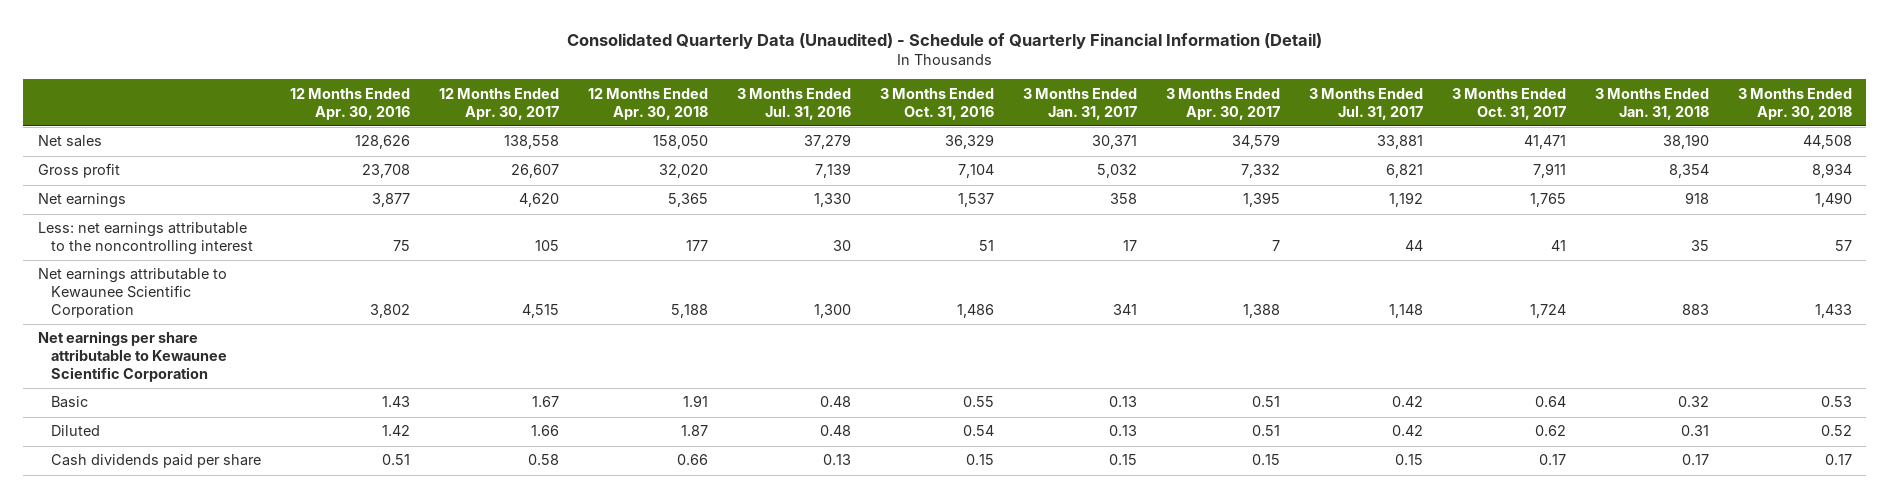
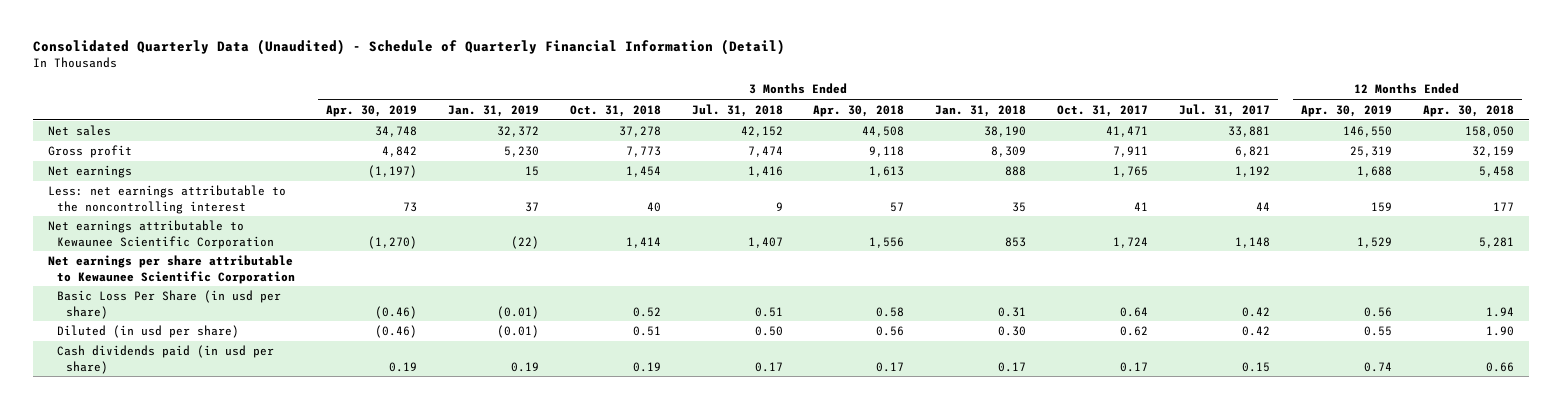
[289,87,410,120] 12 Months Ended Apr. 30, 2016 -> none
[438,87,559,120] 12 Months Ended Apr. 30, 2017 -> none
[736,87,851,120] 3 Months Ended Jul. 31, 2016 -> none
[879,87,994,120] 3 Months Ended Oct. 31, 2016 -> none
[1022,87,1137,120] 3 Months Ended Jan. 31, 2017 -> none
[1165,87,1280,120] 3 Months Ended Apr. 30, 2017 -> none
none -> [325,104,417,117] Apr. 30, 2019
none -> [447,104,539,117] Jan. 31, 2019
none -> [569,104,661,117] Oct. 31, 2018
none -> [691,103,783,117] Jul. 31, 2018
none -> [1301,104,1393,117] Apr. 30, 2019
[658,164,708,179] 32,020 -> [1471,146,1514,158] 32,159
[1668,164,1709,179] 8,354 -> [991,146,1027,158] 8,309
[1811,163,1852,179] 8,934 -> [869,146,905,158] 9,118
[667,193,708,208] 5,365 -> [1478,166,1514,178] 5,458
[1684,192,1709,205] 918 -> [1005,166,1027,177] 888
[1814,192,1852,208] 1,490 -> [869,166,905,178] 1,613
[670,303,708,318] 5,188 -> [1478,236,1514,248] 5,281
[1681,303,1709,315] 883 -> [1005,236,1027,247] 853
[1814,303,1852,318] 1,433 -> [869,236,905,248] 1,556
[50,396,88,409] Basic -> none
none -> [56,290,281,319] Basic Loss Per Share (in usd per share)
[50,425,100,437] Diluted -> [56,325,239,339] Diluted (in usd per share)
[680,425,708,437] 1.87 -> [1485,326,1514,337] 1.90
[1680,425,1709,437] 0.31 -> [998,326,1027,337] 0.30
[1820,425,1852,437] 0.52 -> [876,326,905,337] 0.56
[50,454,261,469] Cash dividends paid per share -> [56,345,274,374] Cash dividends paid (in usd per share)

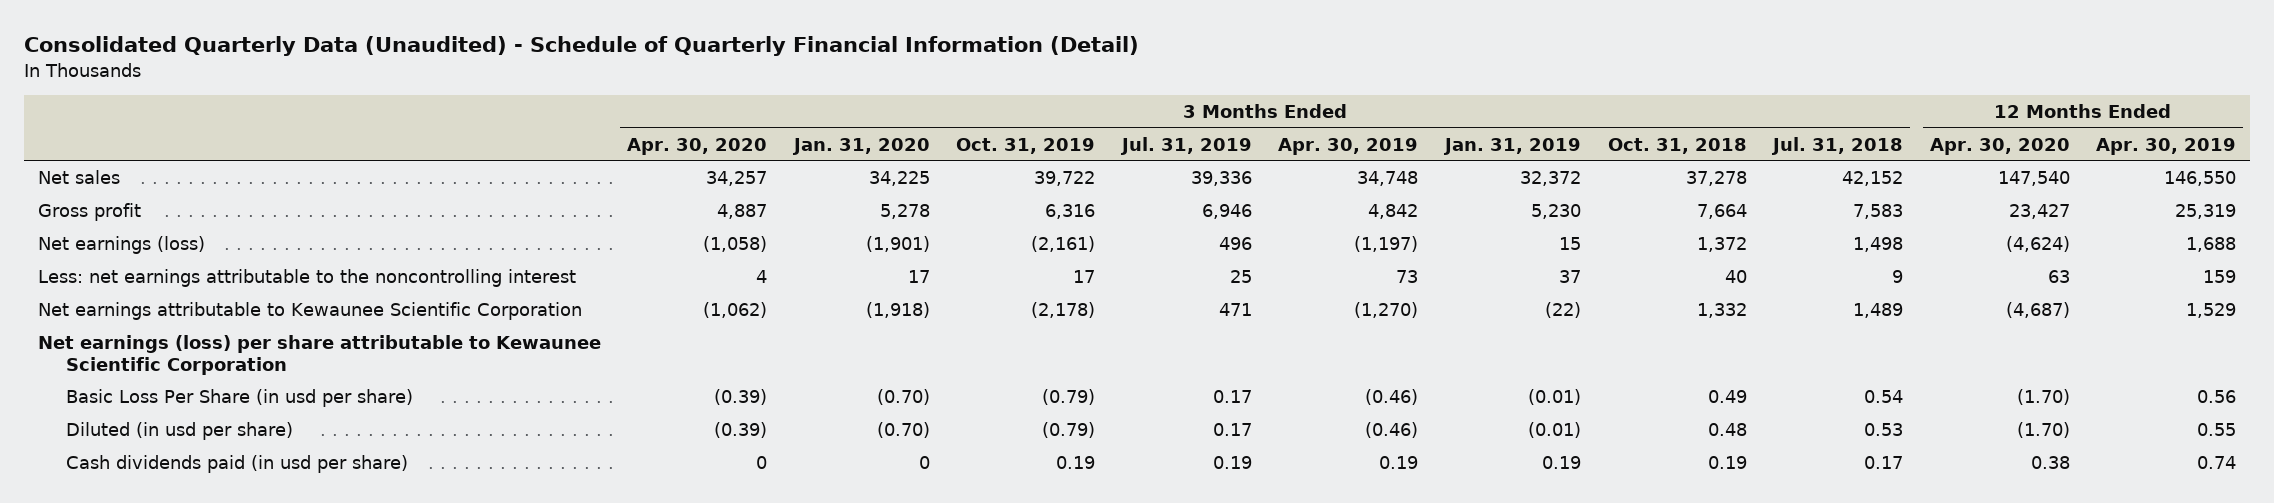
[813,104,905,117] Apr. 30, 2018 -> none
[935,104,1027,117] Jan. 31, 2018 -> none
[1057,104,1149,117] Oct. 31, 2017 -> none
[1179,103,1271,117] Jul. 31, 2017 -> none
[1422,104,1514,117] Apr. 30, 2018 -> none
none -> [627,137,768,155] Apr. 30, 2020
none -> [791,137,930,155] Jan. 31, 2020
none -> [956,137,1096,154] Oct. 31, 2019
none -> [1119,136,1252,155] Jul. 31, 2019
none -> [1929,137,2070,155] Apr. 30, 2020
[625,146,661,158] 7,773 -> [1696,203,1747,219] 7,664
[747,146,783,158] 7,474 -> [1853,203,1904,219] 7,583
[48,165,133,179] Net earnings -> [37,235,205,254] Net earnings (loss)
[625,166,661,178] 1,454 -> [1696,236,1747,252] 1,372
[747,166,783,178] 1,416 -> [1853,236,1904,252] 1,498
[625,236,661,248] 1,414 -> [1696,302,1747,318] 1,332
[747,236,783,248] 1,407 -> [1853,302,1904,318] 1,489
[48,255,295,284] Net earnings per share attributable to Kewaunee Scientific Corporation -> [37,334,601,375] Net earnings (loss) per share attributable to Kewaunee Scientific Corporation
[632,306,661,317] 0.52 -> [1707,389,1747,403] 0.49
[754,306,783,317] 0.51 -> [1864,389,1904,403] 0.54
[632,326,661,337] 0.51 -> [1707,422,1747,436] 0.48
[754,326,783,337] 0.50 -> [1864,422,1904,436] 0.53

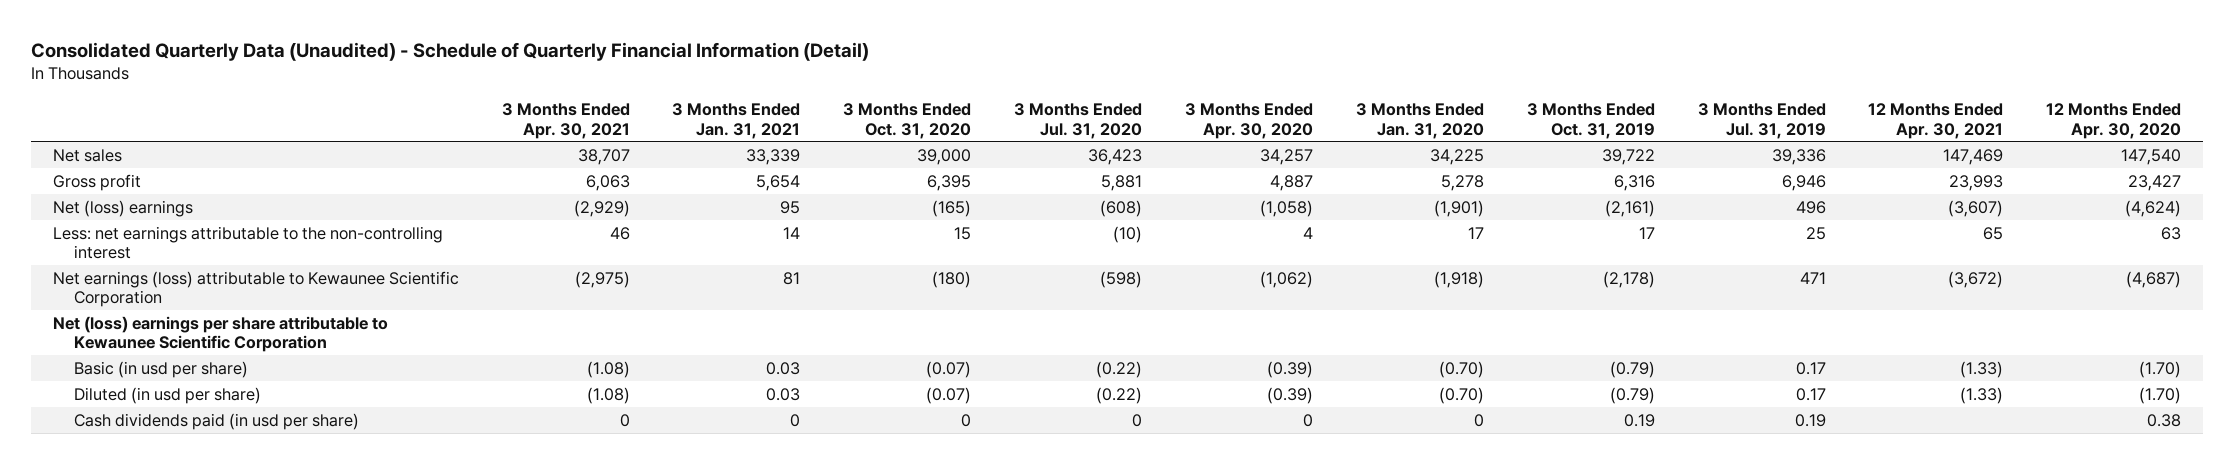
[1278,137,1419,155] Apr. 30, 2019 -> none
[1443,137,1582,155] Jan. 31, 2019 -> none
[1607,137,1747,154] Oct. 31, 2018 -> none
[1771,136,1904,155] Jul. 31, 2018 -> none
[2096,137,2237,155] Apr. 30, 2019 -> none
none -> [501,102,630,139] 3 Months Ended Apr. 30, 2021
none -> [672,102,801,139] 3 Months Ended Jan. 31, 2021
none -> [843,102,972,139] 3 Months Ended Oct. 31, 2020
none -> [1014,102,1143,139] 3 Months Ended Jul. 31, 2020
none -> [1868,102,2004,139] 12 Months Ended Apr. 30, 2021
[37,235,205,254] Net earnings (loss) -> [52,199,193,217] Net (loss) earnings
[37,268,576,287] Less: net earnings attributable to the noncontrolling interest -> [52,225,443,260] Less: net earnings attributable to the non-controlling interest
[37,301,582,320] Net earnings attributable to Kewaunee Scientific Corporation -> [52,270,459,308] Net earnings (loss) attributable to Kewaunee Scientific Corporation
[37,334,601,375] Net earnings (loss) per share attributable to Kewaunee Scientific Corporation -> [52,315,388,353] Net (loss) earnings per share attributable to Kewaunee Scientific Corporation
[66,388,414,407] Basic Loss Per Share (in usd per share) -> [73,360,248,378] Basic (in usd per share)

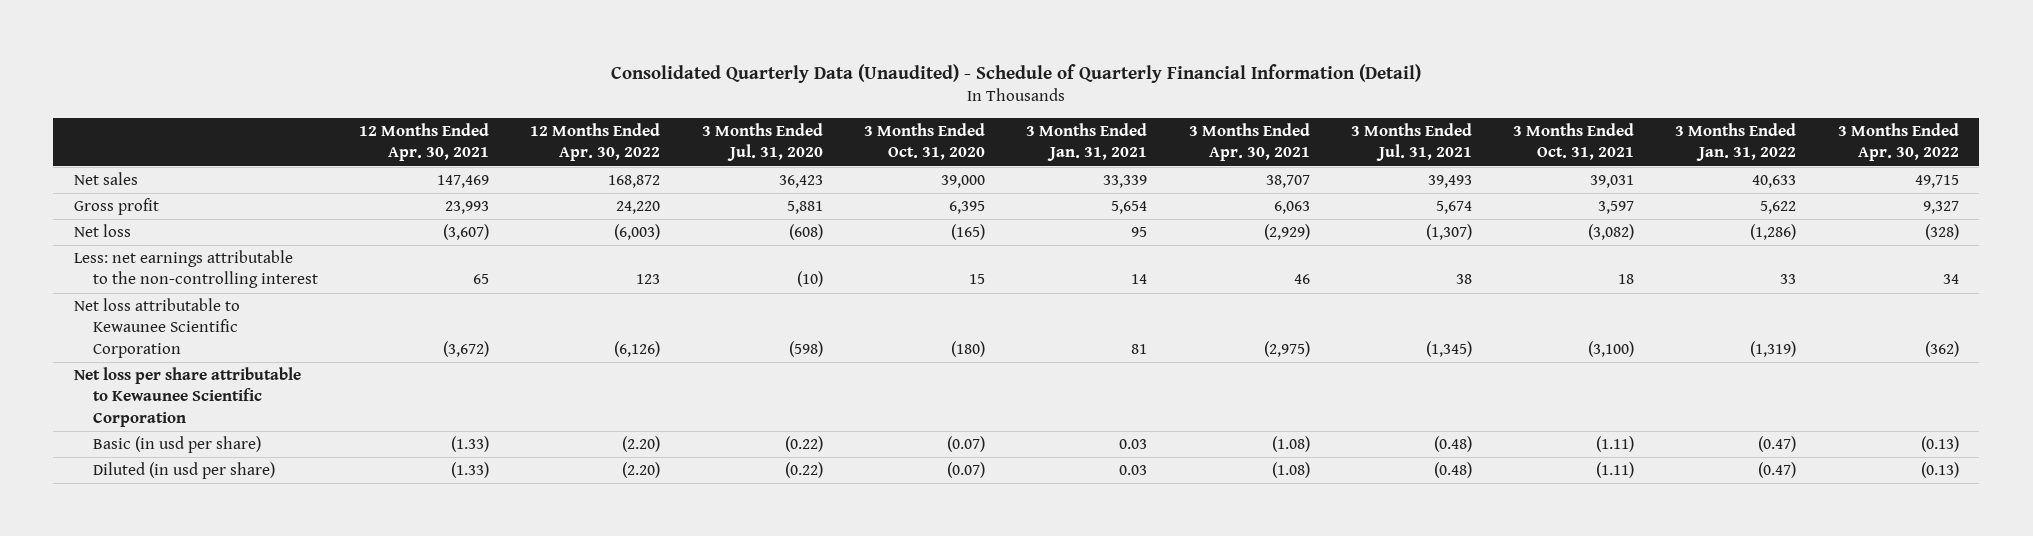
[1184,102,1313,139] 3 Months Ended Apr. 30, 2020 -> none
[1355,102,1484,139] 3 Months Ended Jan. 31, 2020 -> none
[1526,102,1655,139] 3 Months Ended Oct. 31, 2019 -> none
[1697,102,1826,139] 3 Months Ended Jul. 31, 2019 -> none
[2046,102,2182,139] 12 Months Ended Apr. 30, 2020 -> none
none -> [530,123,661,162] 12 Months Ended Apr. 30, 2022
none -> [1350,123,1472,162] 3 Months Ended Jul. 31, 2021
none -> [1513,123,1635,161] 3 Months Ended Oct. 31, 2021
none -> [1675,123,1797,162] 3 Months Ended Jan. 31, 2022
none -> [1837,123,1959,162] 3 Months Ended Apr. 30, 2022
[52,199,193,217] Net (loss) earnings -> [73,224,131,238] Net loss
[52,270,459,308] Net earnings (loss) attributable to Kewaunee Scientific Corporation -> [73,298,240,358] Net loss attributable to Kewaunee Scientific Corporation
[52,315,388,353] Net (loss) earnings per share attributable to Kewaunee Scientific Corporation -> [73,367,301,427] Net loss per share attributable to Kewaunee Scientific Corporation
[73,412,359,430] Cash dividends paid (in usd per share) -> none

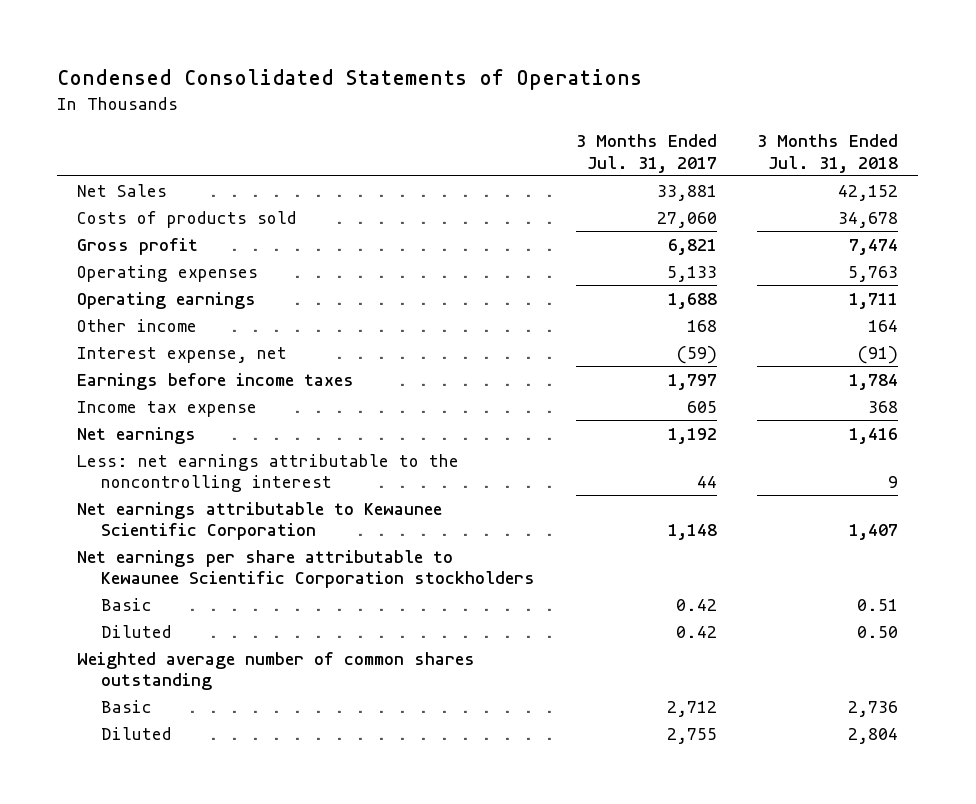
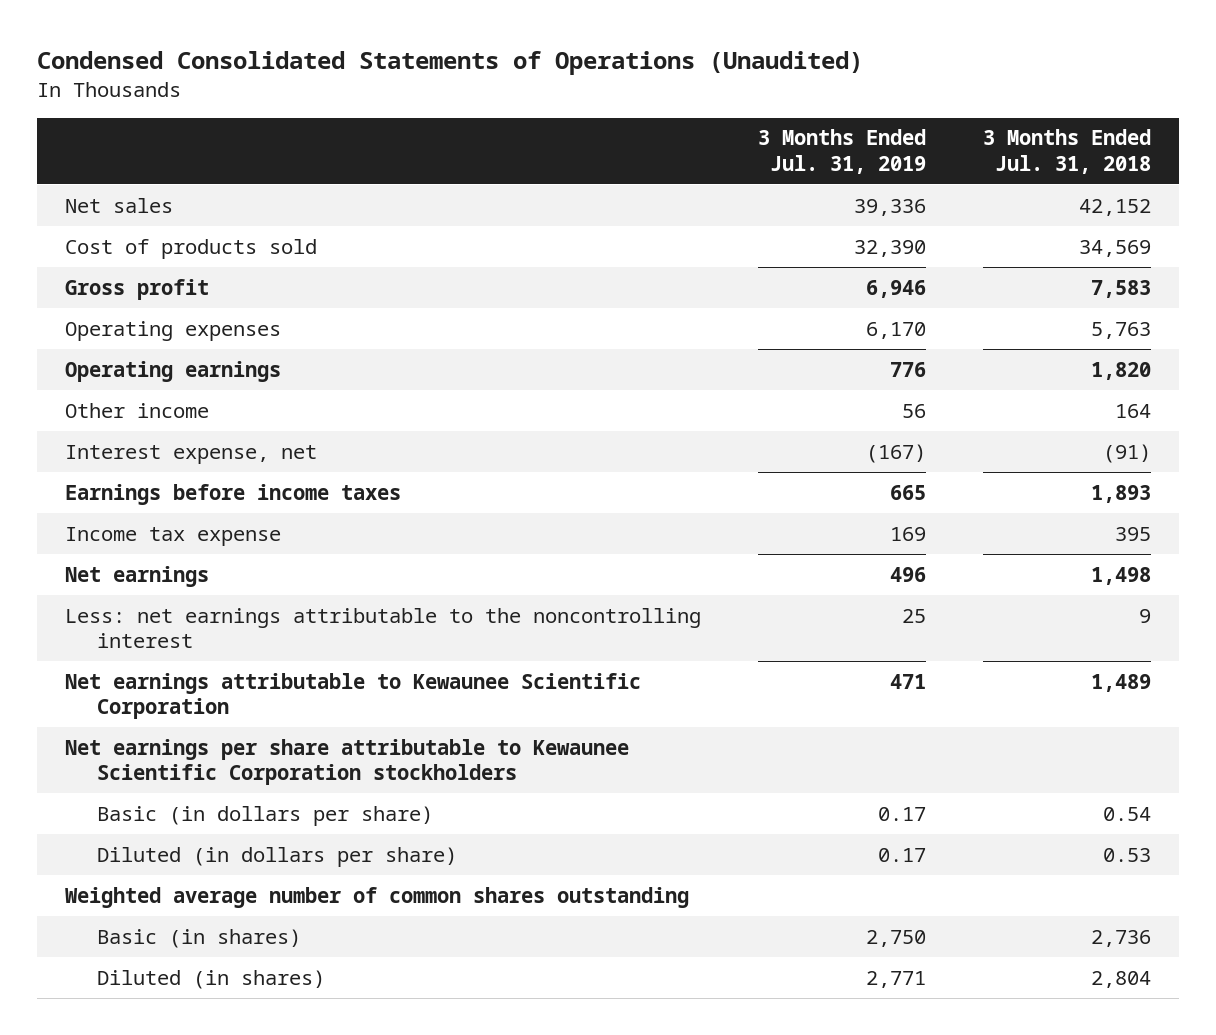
[57,69,643,91] Condensed Consolidated Statements of Operations -> [37,51,864,76] Condensed Consolidated Statements of Operations (Unaudited)
[575,134,717,173] 3 Months Ended Jul. 31, 2017 -> none
none -> [757,129,926,174] 3 Months Ended Jul. 31, 2019
[77,183,168,197] Net Sales -> [65,197,174,213] Net sales
[77,210,298,228] Costs of products sold -> [65,238,318,259] Cost of products sold
[838,211,899,228] 34,678 -> [1078,239,1151,257] 34,569
[849,238,899,255] 7,474 -> [1090,279,1151,298] 7,583
[849,292,899,309] 1,711 -> [1090,361,1151,380] 1,820
[849,373,899,390] 1,784 -> [1090,484,1151,503] 1,893
[868,400,899,413] 368 -> [1114,526,1151,541] 395
[849,427,899,444] 1,416 -> [1090,566,1151,585] 1,498
[849,523,899,540] 1,407 -> [1090,673,1151,692] 1,489
[101,597,153,611] Basic -> [97,805,434,826] Basic (in dollars per share)
[857,598,899,611] 0.51 -> [1102,806,1151,821] 0.54
[101,624,173,638] Diluted -> [97,846,458,867] Diluted (in dollars per share)
[857,625,899,638] 0.50 -> [1102,847,1151,862] 0.53
[101,699,153,713] Basic -> [97,928,302,948] Basic (in shares)
[101,726,173,740] Diluted -> [97,969,326,989] Diluted (in shares)

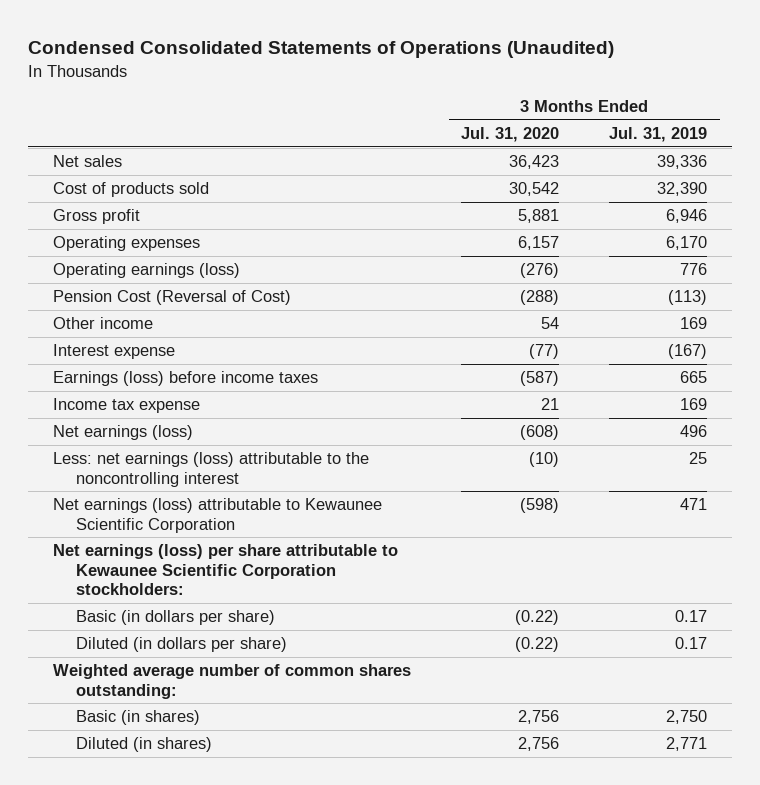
[982,129,1151,174] 3 Months Ended Jul. 31, 2018 -> none
none -> [461,127,560,143] Jul. 31, 2020
[65,360,282,382] Operating earnings -> [53,263,241,279] Operating earnings (loss)
none -> [53,290,292,306] Pension Cost (Reversal of Cost)
[901,403,926,418] 56 -> [680,317,708,330] 169
[65,444,318,464] Interest expense, net -> [53,344,176,360] Interest expense
[65,483,402,505] Earnings before income taxes -> [53,371,319,387] Earnings (loss) before income taxes
[65,565,210,587] Net earnings -> [53,425,194,441] Net earnings (loss)
[65,607,702,648] Less: net earnings attributable to the noncontrolling interest -> [53,452,370,487] Less: net earnings (loss) attributable to the noncontrolling interest
[65,672,642,719] Net earnings attributable to Kewaunee Scientific Corporation -> [53,498,383,533] Net earnings (loss) attributable to Kewaunee Scientific Corporation
[65,738,630,785] Net earnings per share attributable to Kewaunee Scientific Corporation stockholders -> [53,544,399,596] Net earnings (loss) per share attributable to Kewaunee Scientific Corporation stockholders:
[65,886,690,908] Weighted average number of common shares outstanding -> [53,664,412,699] Weighted average number of common shares outstanding:

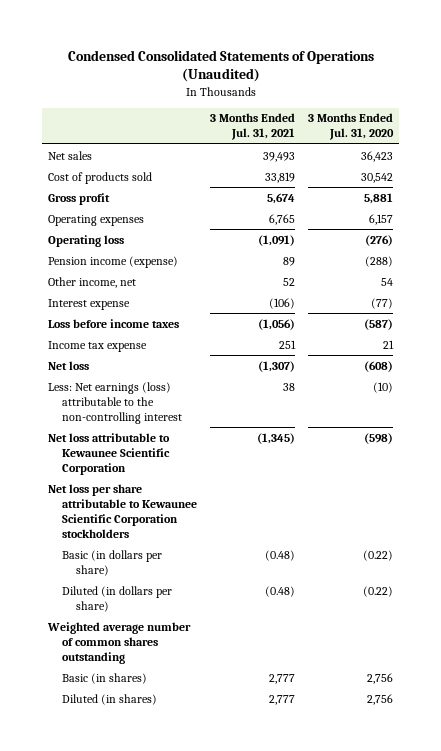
[609,127,708,143] Jul. 31, 2019 -> none
none -> [209,113,295,141] 3 Months Ended Jul. 31, 2021
[53,263,241,279] Operating earnings (loss) -> [48,234,125,247] Operating loss
[53,290,292,306] Pension Cost (Reversal of Cost) -> [48,255,179,268] Pension income (expense)
[53,317,154,330] Other income -> [48,276,137,288] Other income, net
[53,371,319,387] Earnings (loss) before income taxes -> [48,318,180,328] Loss before income taxes
[53,425,194,441] Net earnings (loss) -> [48,360,90,370] Net loss
[53,452,370,487] Less: net earnings (loss) attributable to the noncontrolling interest -> [48,381,183,424] Less: Net earnings (loss) attributable to the non-controlling interest
[53,498,383,533] Net earnings (loss) attributable to Kewaunee Scientific Corporation -> [48,432,171,475] Net loss attributable to Kewaunee Scientific Corporation
[53,544,399,596] Net earnings (loss) per share attributable to Kewaunee Scientific Corporation stockholders: -> [48,483,198,539] Net loss per share attributable to Kewaunee Scientific Corporation stockholders
[53,664,412,699] Weighted average number of common shares outstanding: -> [47,621,192,664] Weighted average number of common shares outstanding

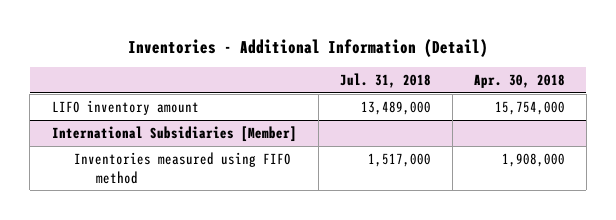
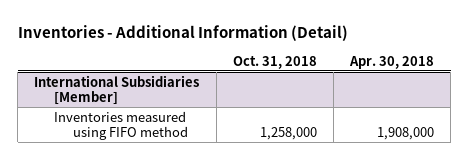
[339,73,431,89] Jul. 31, 2018 -> none
none -> [232,55,317,69] Oct. 31, 2018
[51,99,199,115] LIFO inventory amount -> none

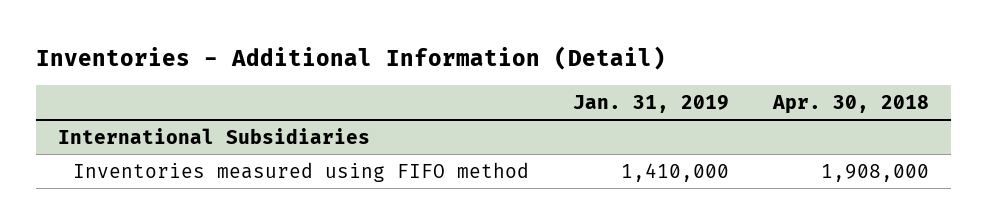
[232,55,317,69] Oct. 31, 2018 -> none
none -> [572,94,729,113] Jan. 31, 2019
[34,74,200,106] International Subsidiaries [Member] -> [58,127,371,144] International Subsidiaries

